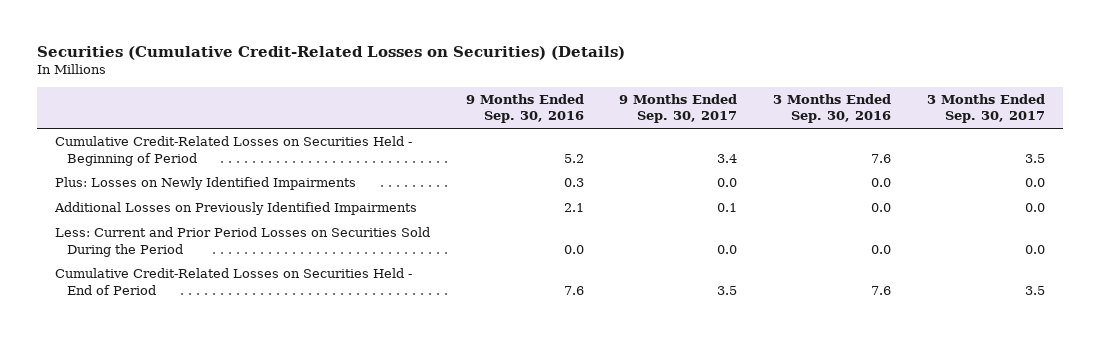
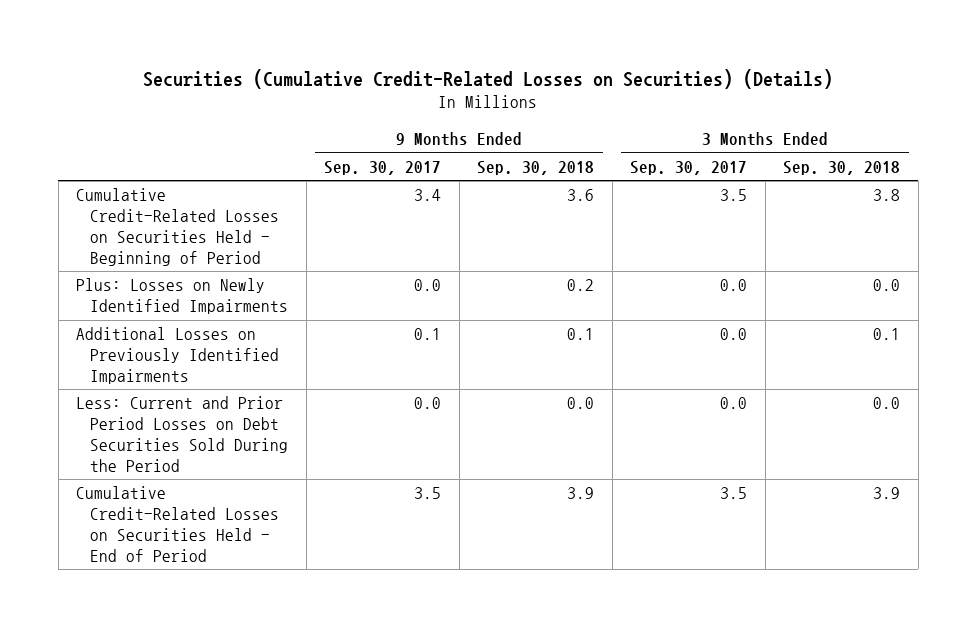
[465,93,584,124] 9 Months Ended Sep. 30, 2016 -> none
[773,93,892,124] 3 Months Ended Sep. 30, 2016 -> none
none -> [477,160,595,175] Sep. 30, 2018
none -> [783,160,901,175] Sep. 30, 2018
[54,227,430,257] Less: Current and Prior Period Losses on Securities Sold During the Period -> [76,396,289,472] Less: Current and Prior Period Losses on Debt Securities Sold During the Period

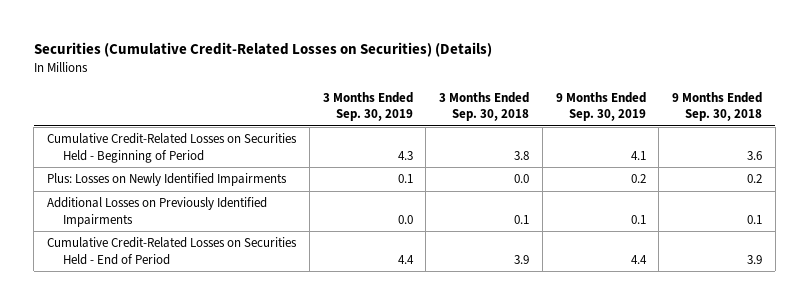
[324,160,442,175] Sep. 30, 2017 -> none
[630,160,748,175] Sep. 30, 2017 -> none
none -> [322,91,413,122] 3 Months Ended Sep. 30, 2019
none -> [555,91,646,122] 9 Months Ended Sep. 30, 2019
[76,396,289,472] Less: Current and Prior Period Losses on Debt Securities Sold During the Period -> none

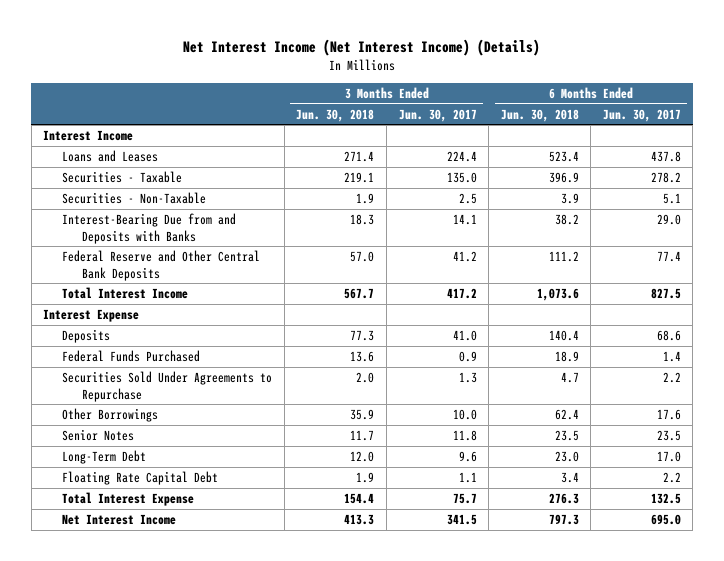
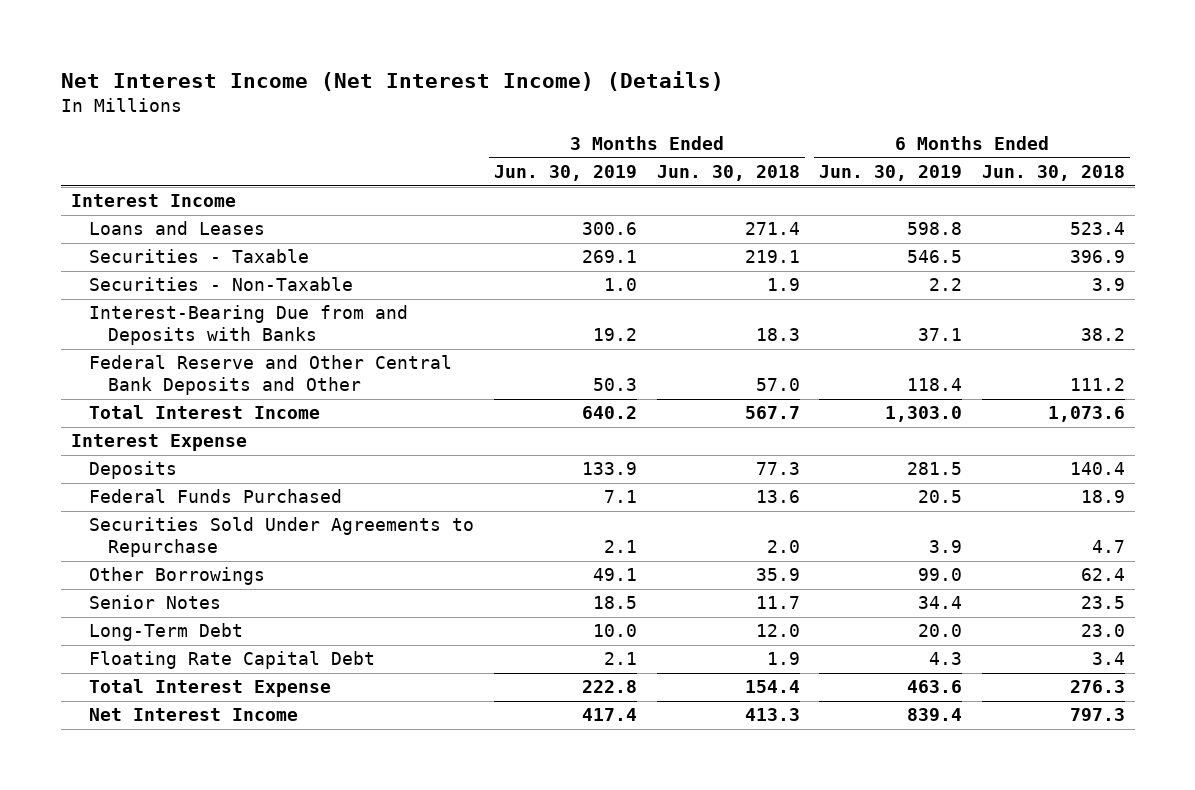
[398,108,477,122] Jun. 30, 2017 -> none
[602,108,681,122] Jun. 30, 2017 -> none
none -> [494,165,638,182] Jun. 30, 2019
none -> [819,165,963,182] Jun. 30, 2019
[62,249,261,281] Federal Reserve and Other Central Bank Deposits -> [89,355,453,396] Federal Reserve and Other Central Bank Deposits and Other

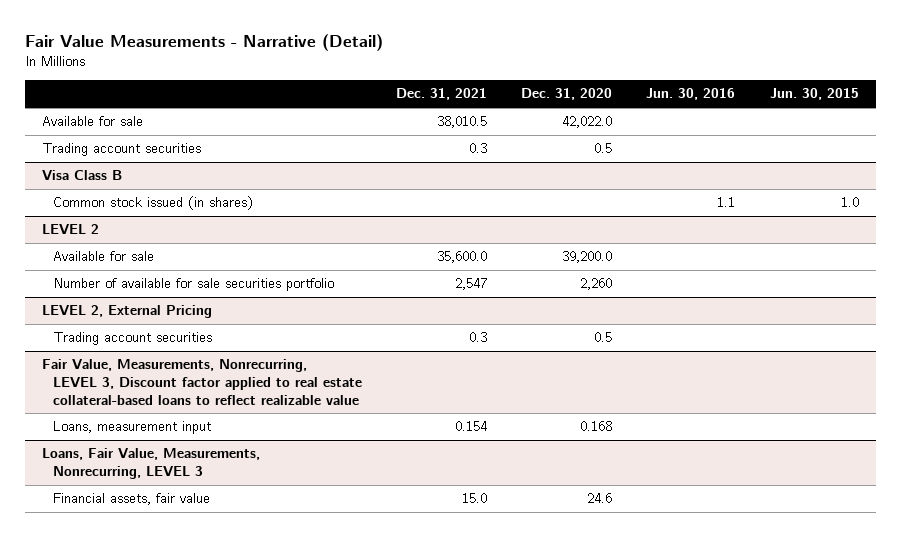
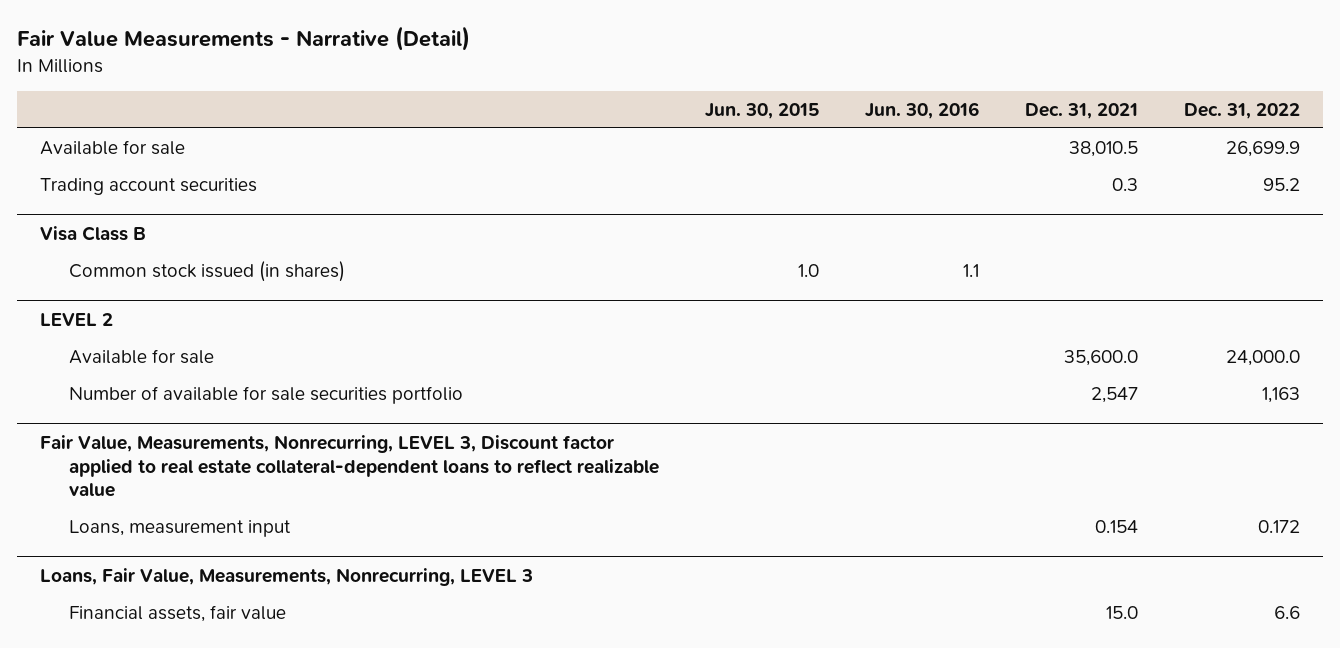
[521,88,613,101] Dec. 31, 2020 -> none
none -> [1184,102,1301,119] Dec. 31, 2022
[41,305,212,319] LEVEL 2, External Pricing -> none
[52,332,212,346] Trading account securities -> none
[41,359,362,405] Fair Value, Measurements, Nonrecurring, LEVEL 3, Discount factor applied to real estate collateral-based loans to reflect realizable value -> [39,434,660,498] Fair Value, Measurements, Nonrecurring, LEVEL 3, Discount factor applied to real estate collateral-dependent loans to reflect realizable value

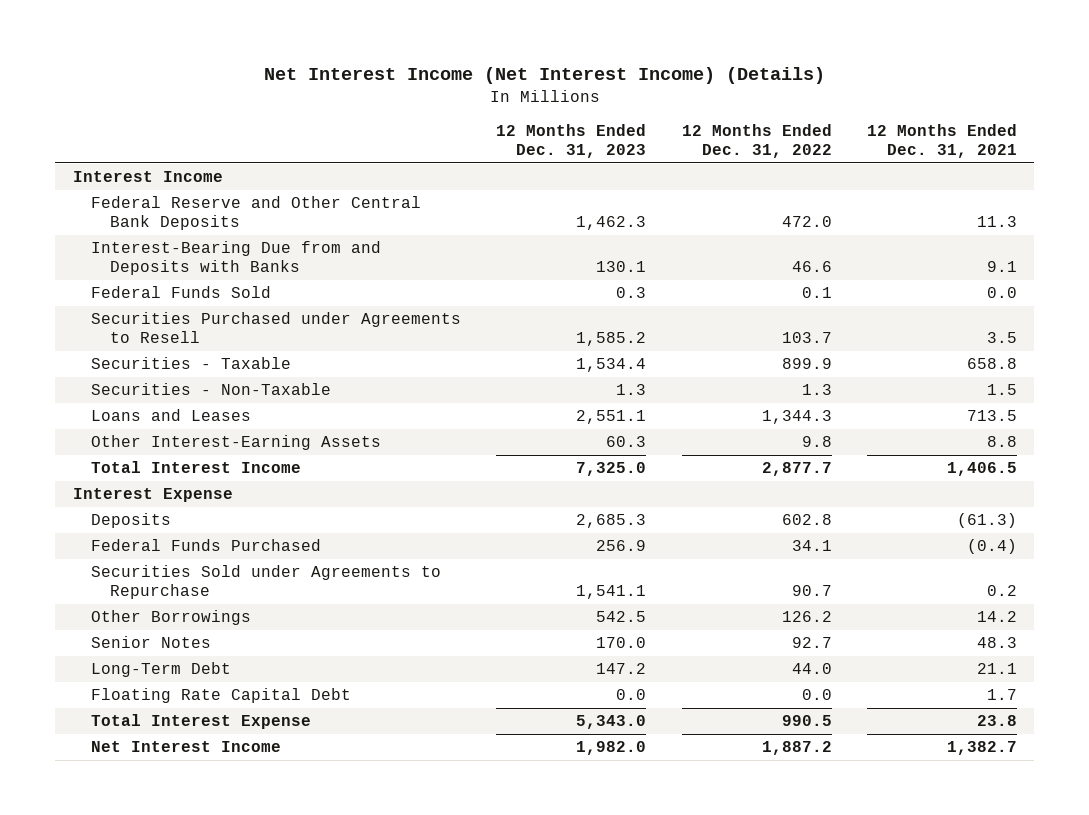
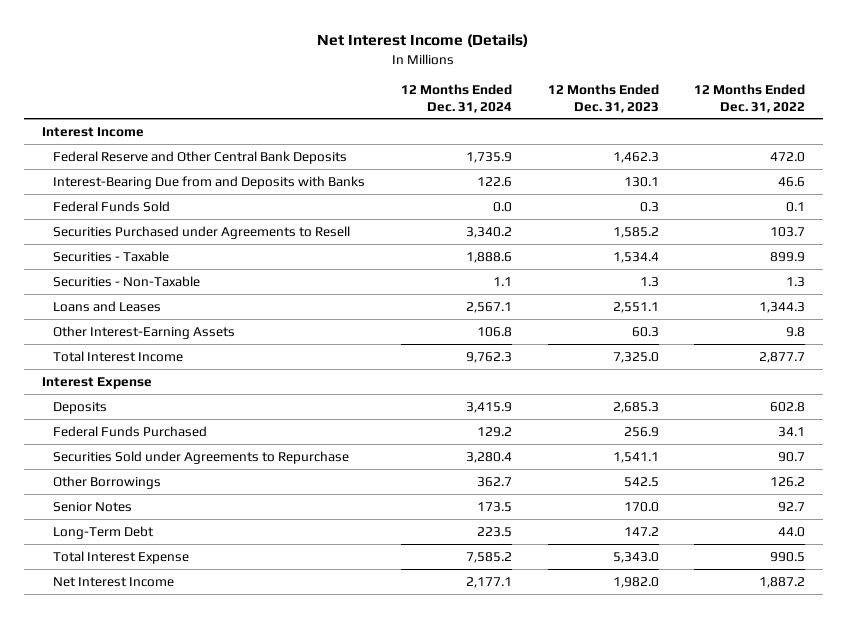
[263,66,825,84] Net Interest Income (Net Interest Income) (Details) -> [317,34,529,48] Net Interest Income (Details)
[866,124,1017,158] 12 Months Ended Dec. 31, 2021 -> none
none -> [401,84,513,113] 12 Months Ended Dec. 31, 2024
[91,688,352,704] Floating Rate Capital Debt -> none

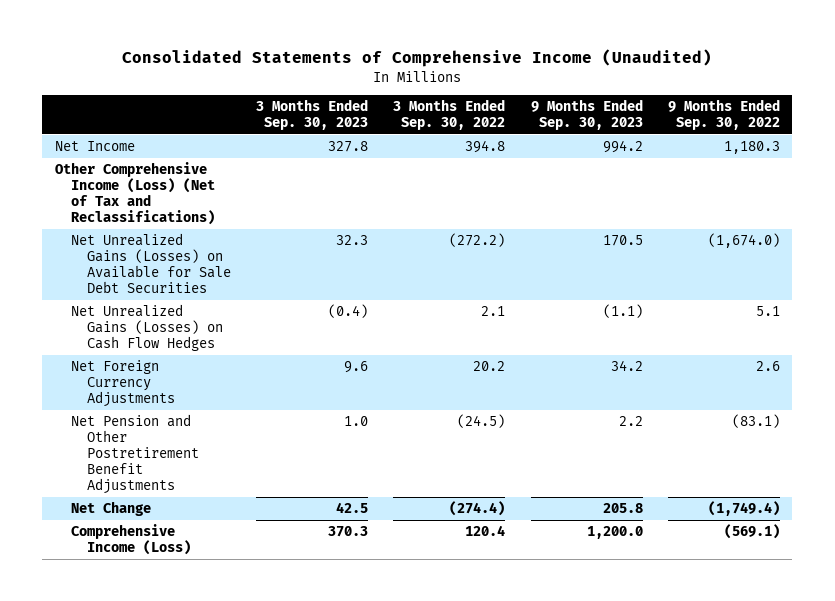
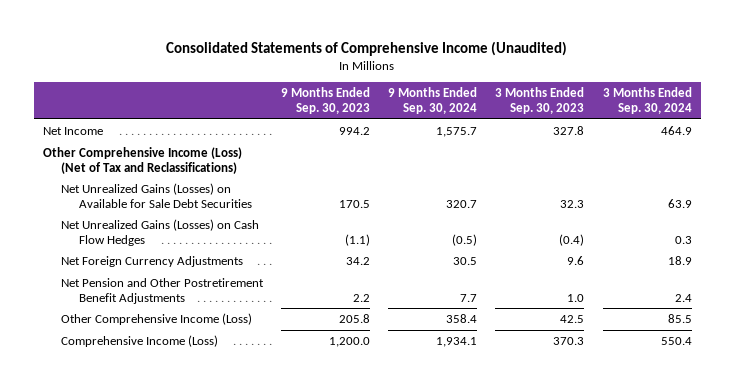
[393,99,506,131] 3 Months Ended Sep. 30, 2022 -> none
[667,99,780,131] 9 Months Ended Sep. 30, 2022 -> none
none -> [388,87,478,114] 9 Months Ended Sep. 30, 2024
none -> [602,87,692,114] 3 Months Ended Sep. 30, 2024
[70,501,151,517] Net Change -> [60,313,252,326] Other Comprehensive Income (Loss)

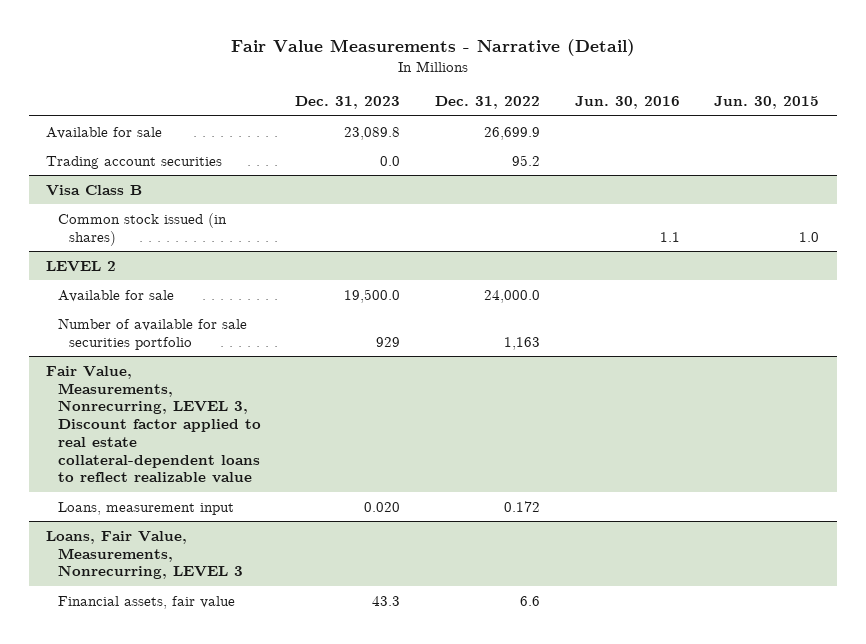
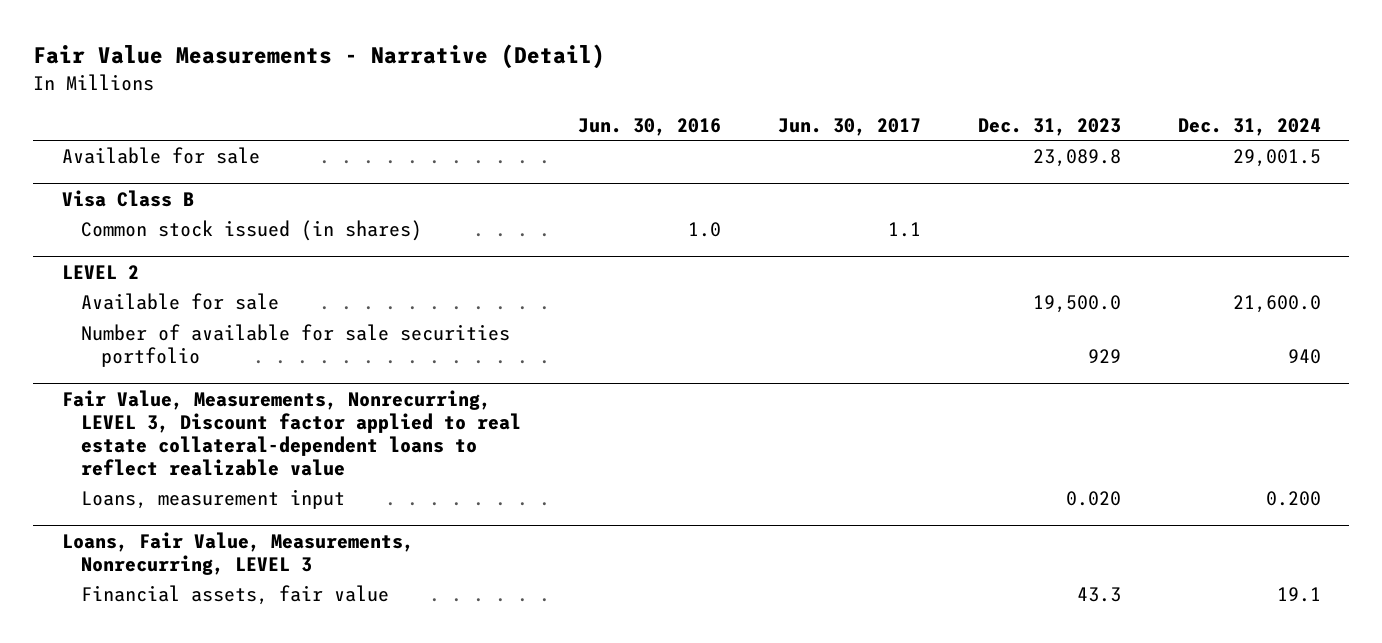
[434,96,540,110] Dec. 31, 2022 -> none
[714,96,820,110] Jun. 30, 2015 -> none
none -> [777,117,921,136] Jun. 30, 2017
none -> [1177,117,1321,136] Dec. 31, 2024
[46,155,223,169] Trading account securities -> none
[659,231,680,242] 1.1 -> [687,222,721,238] 1.0

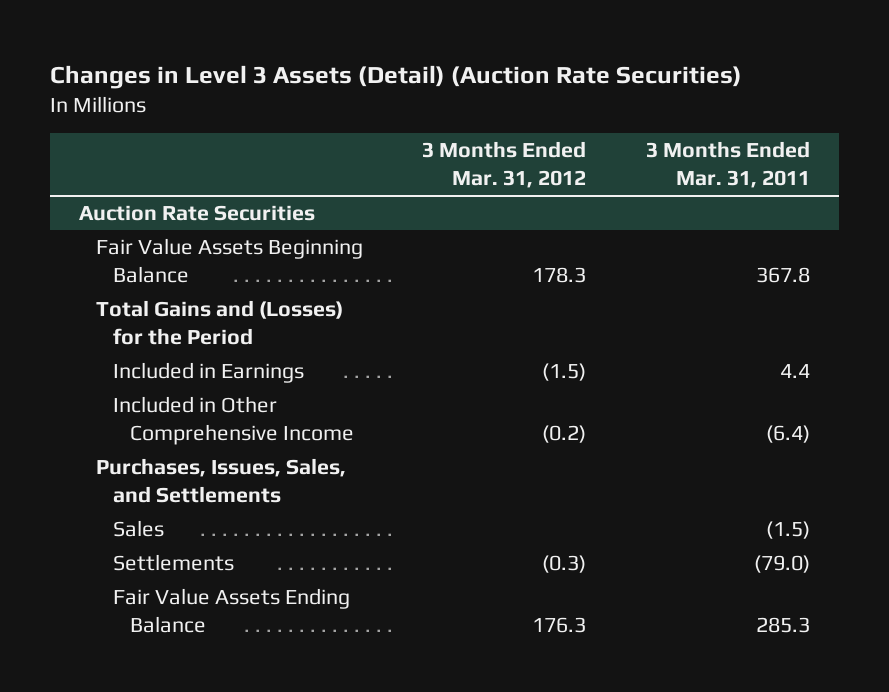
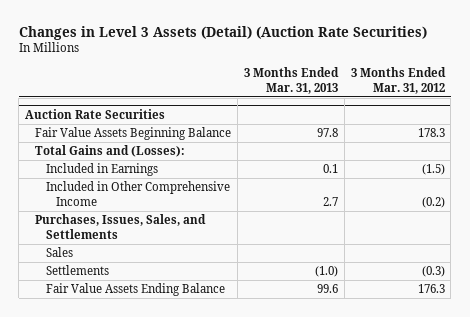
[645,141,810,188] 3 Months Ended Mar. 31, 2011 -> none
none -> [244,67,340,94] 3 Months Ended Mar. 31, 2013
[96,300,344,345] Total Gains and (Losses) for the Period -> [35,145,186,158] Total Gains and (Losses):

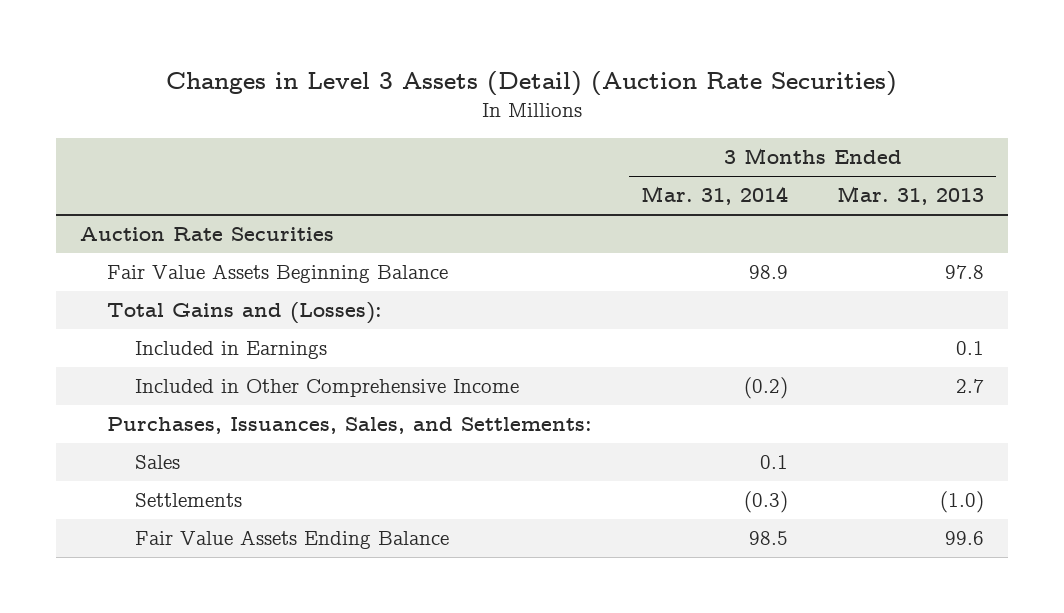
[350,67,446,94] 3 Months Ended Mar. 31, 2012 -> none
none -> [641,186,789,206] Mar. 31, 2014
[35,214,207,239] Purchases, Issues, Sales, and Settlements -> [107,417,593,435] Purchases, Issuances, Sales, and Settlements:

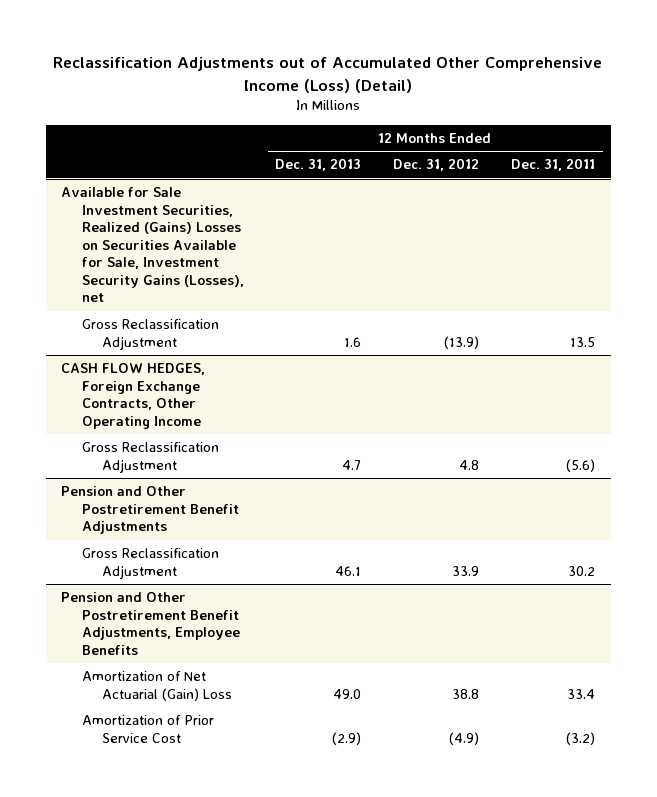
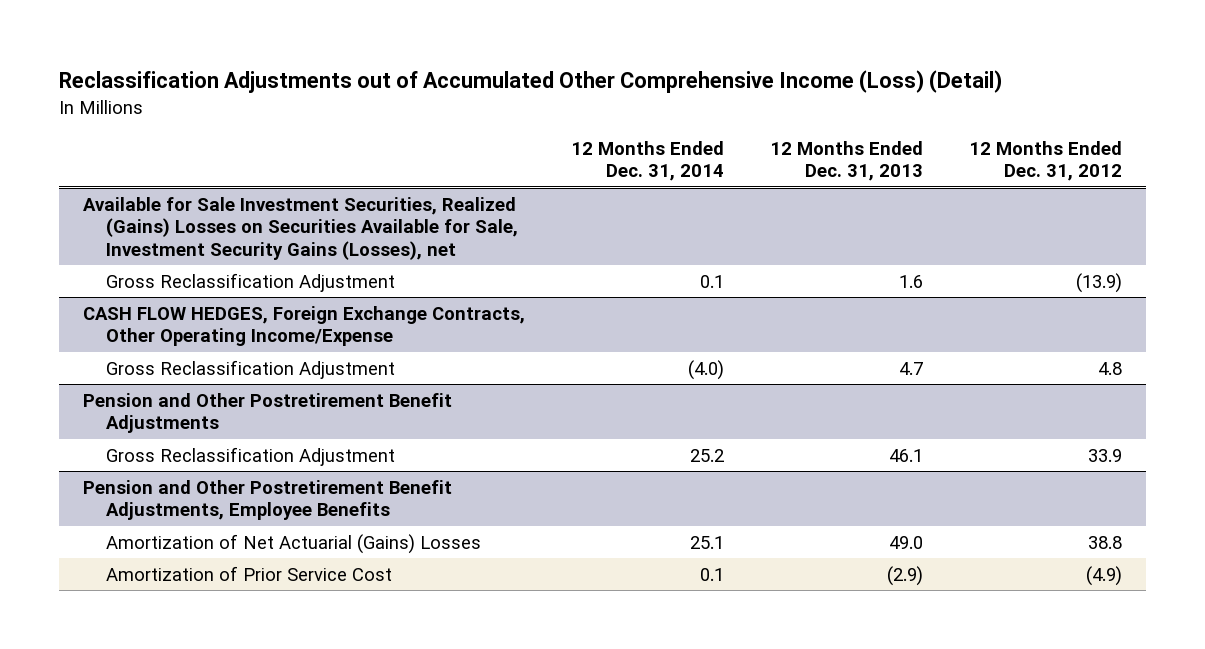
[511,158,596,172] Dec. 31, 2011 -> none
none -> [570,140,724,182] 12 Months Ended Dec. 31, 2014
[61,363,206,429] CASH FLOW HEDGES, Foreign Exchange Contracts, Other Operating Income -> [82,305,525,347] CASH FLOW HEDGES, Foreign Exchange Contracts, Other Operating Income/Expense
[81,671,232,701] Amortization of Net Actuarial (Gain) Loss -> [105,533,481,554] Amortization of Net Actuarial (Gains) Losses

